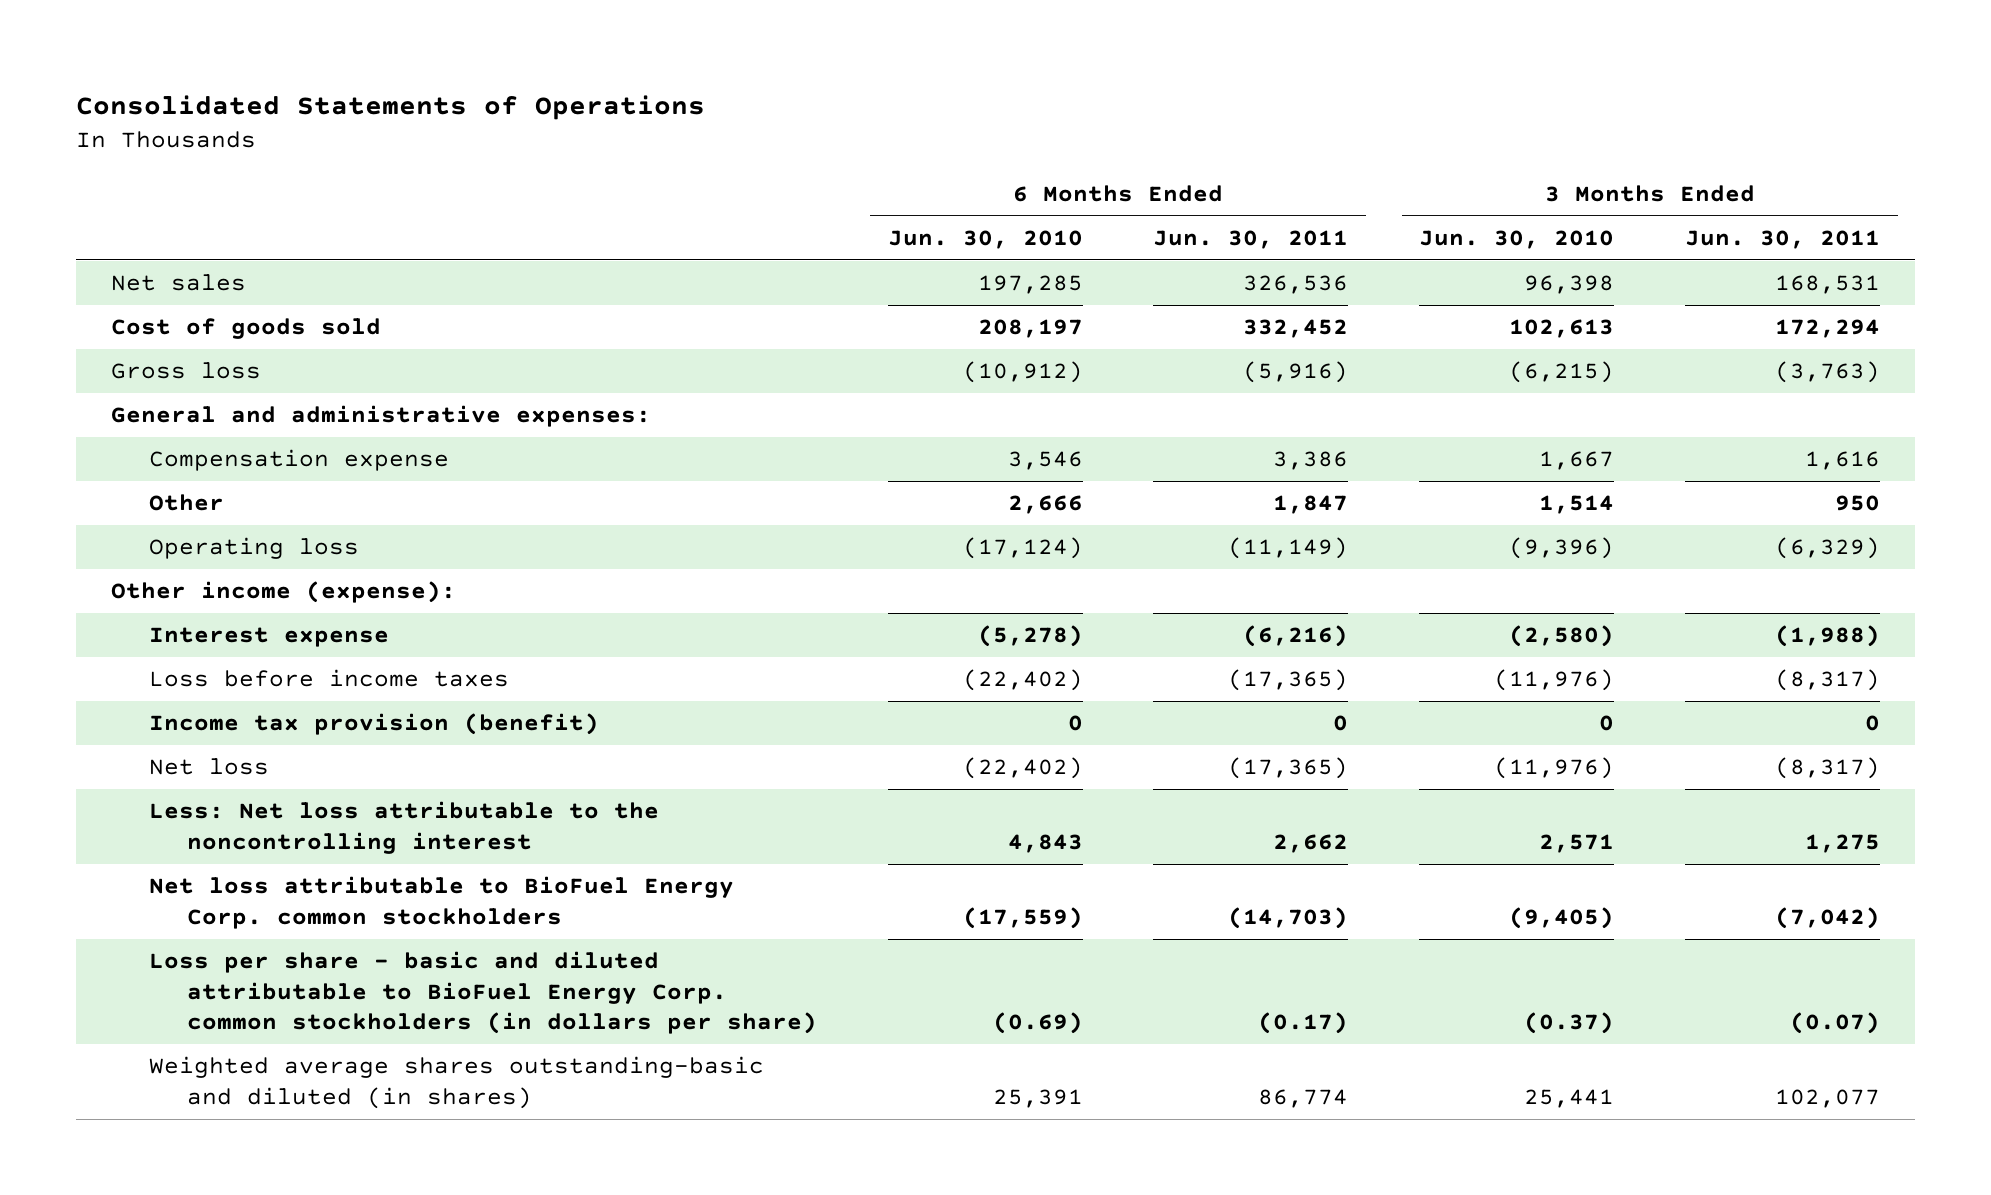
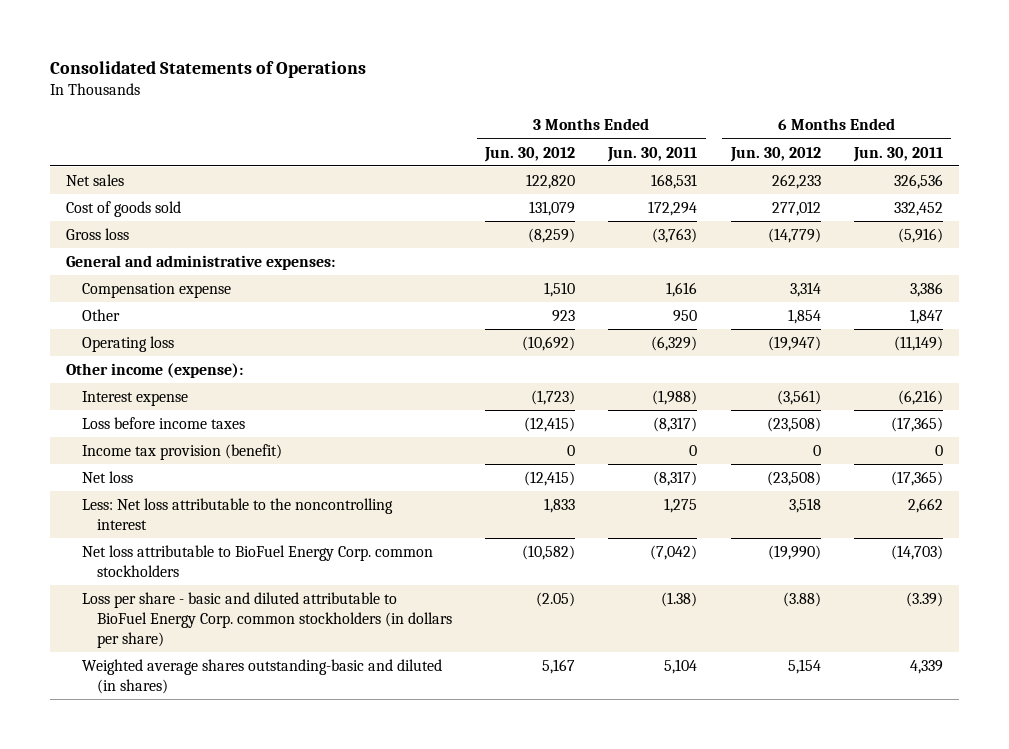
[887,230,1083,250] Jun. 30, 2010 -> none
[1419,230,1615,250] Jun. 30, 2010 -> none
none -> [484,146,576,162] Jun. 30, 2012
none -> [729,146,821,162] Jun. 30, 2012
[1258,1012,1349,1035] (0.17) -> [905,592,943,608] (3.39)
[1790,1012,1881,1035] (0.07) -> [661,592,698,608] (1.38)
[1258,1088,1349,1108] 86,774 -> [909,660,943,675] 4,339
[1775,1088,1881,1108] 102,077 -> [664,659,698,675] 5,104

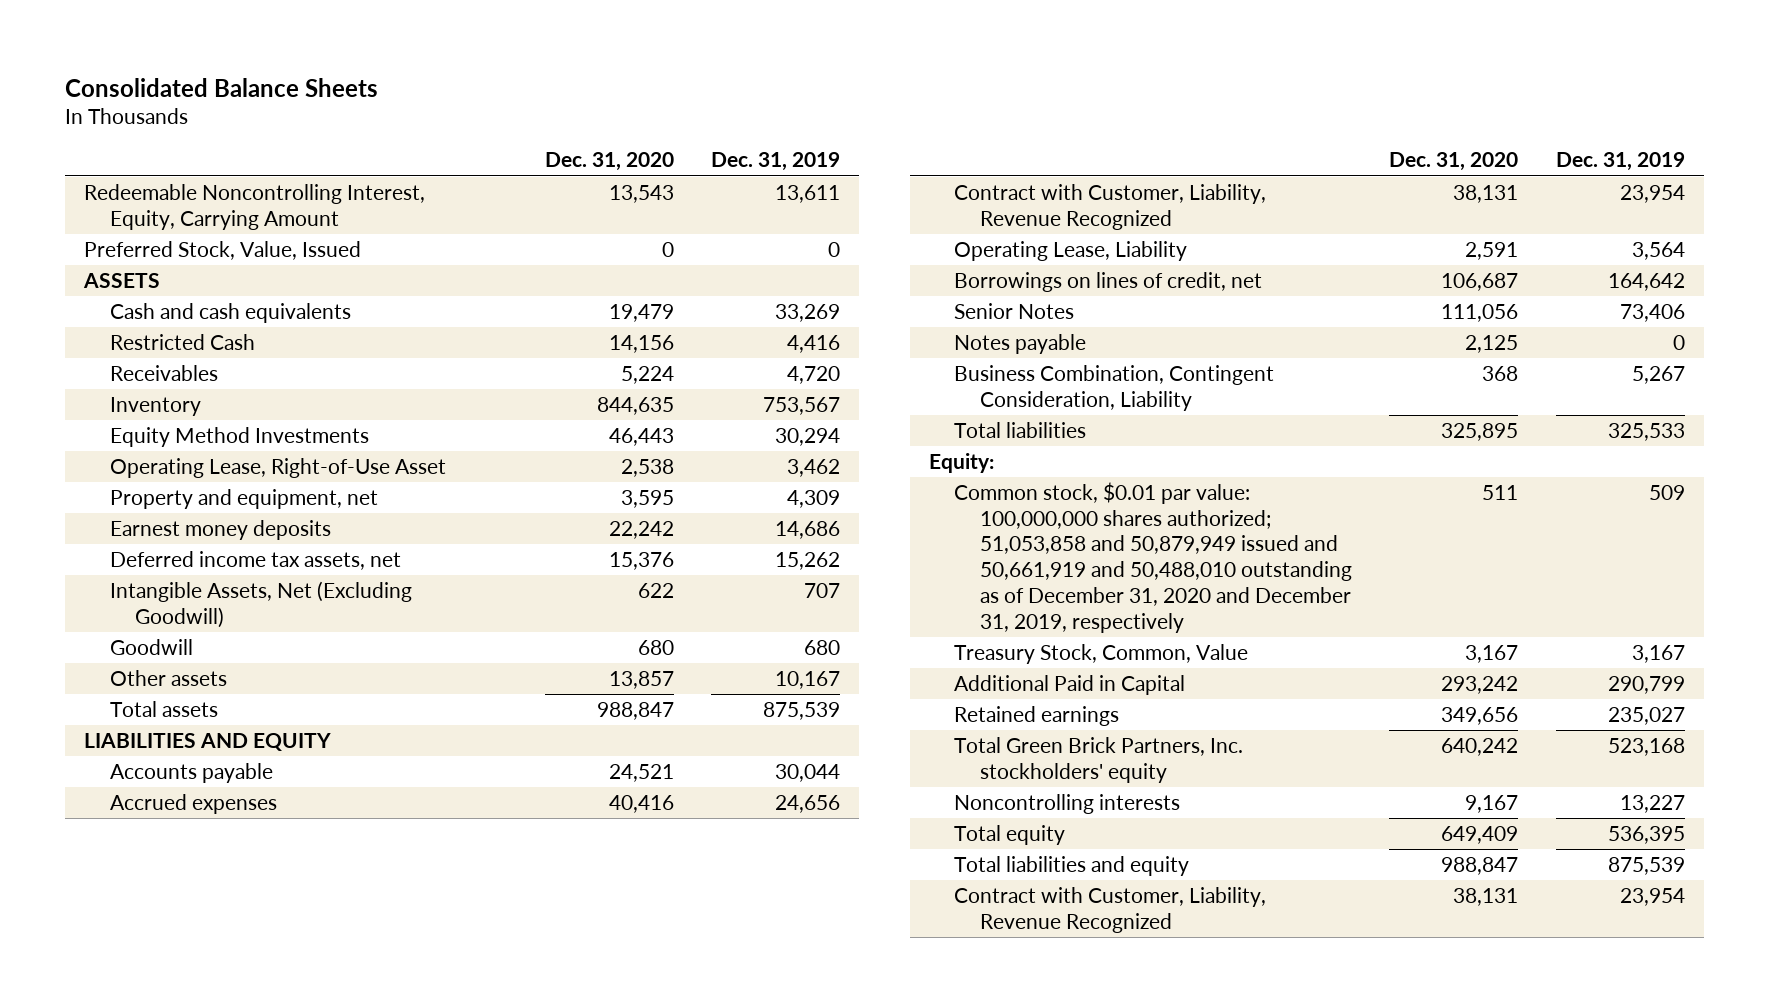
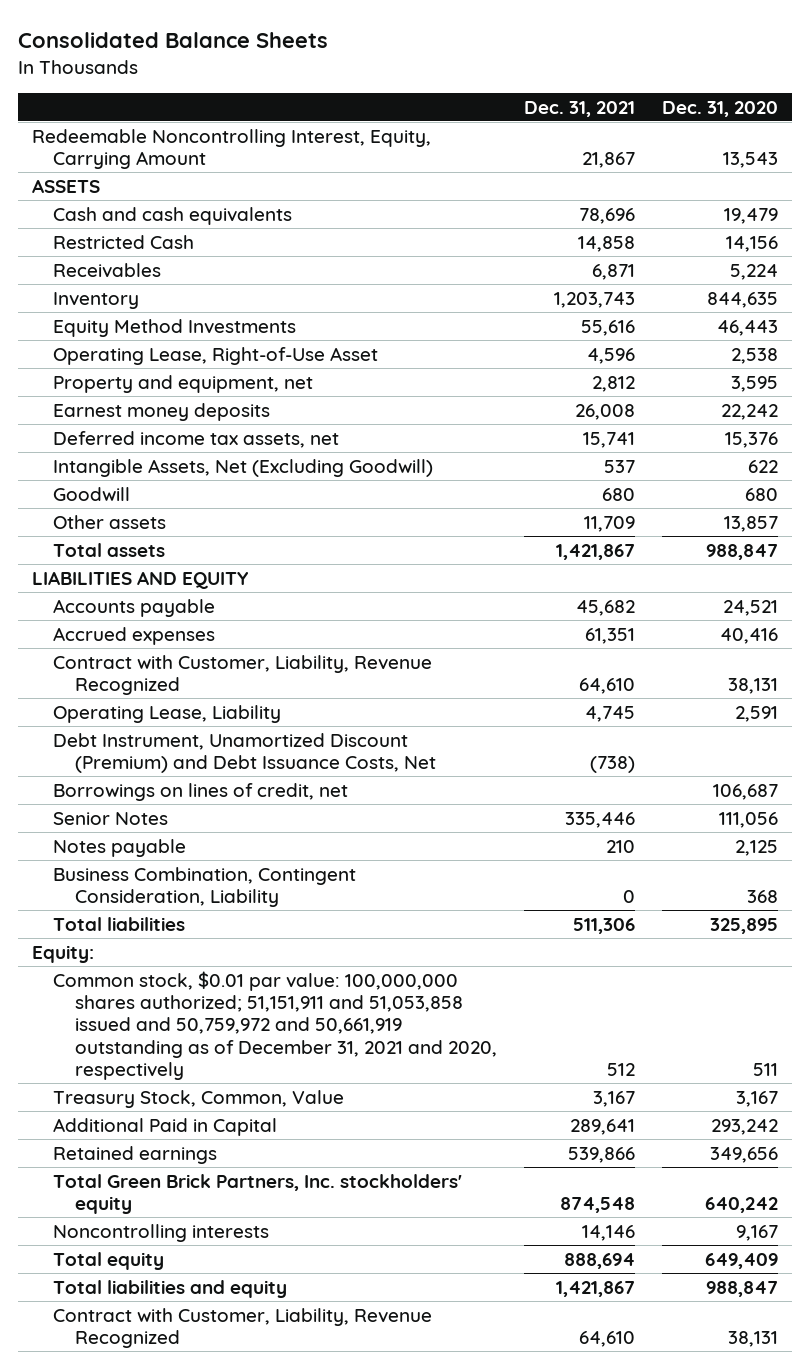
[711,152,841,172] Dec. 31, 2019 -> none
none -> [524,100,636,117] Dec. 31, 2021
[83,240,361,260] Preferred Stock, Value, Issued -> none
none -> [53,732,437,774] Debt Instrument, Unamortized Discount (Premium) and Debt Issuance Costs, Net
[954,481,1352,633] Common stock, $0.01 par value: 100,000,000 shares authorized; 51,053,858 and 50,879,949 issued and 50,661,919 and 50,488,010 outstanding as of December 31, 2020 and December 31, 2019, respectively -> [53,970,498,1081] Common stock, $0.01 par value: 100,000,000 shares authorized; 51,151,911 and 51,053,858 issued and 50,759,972 and 50,661,919 outstanding as of December 31, 2021 and 2020, respectively

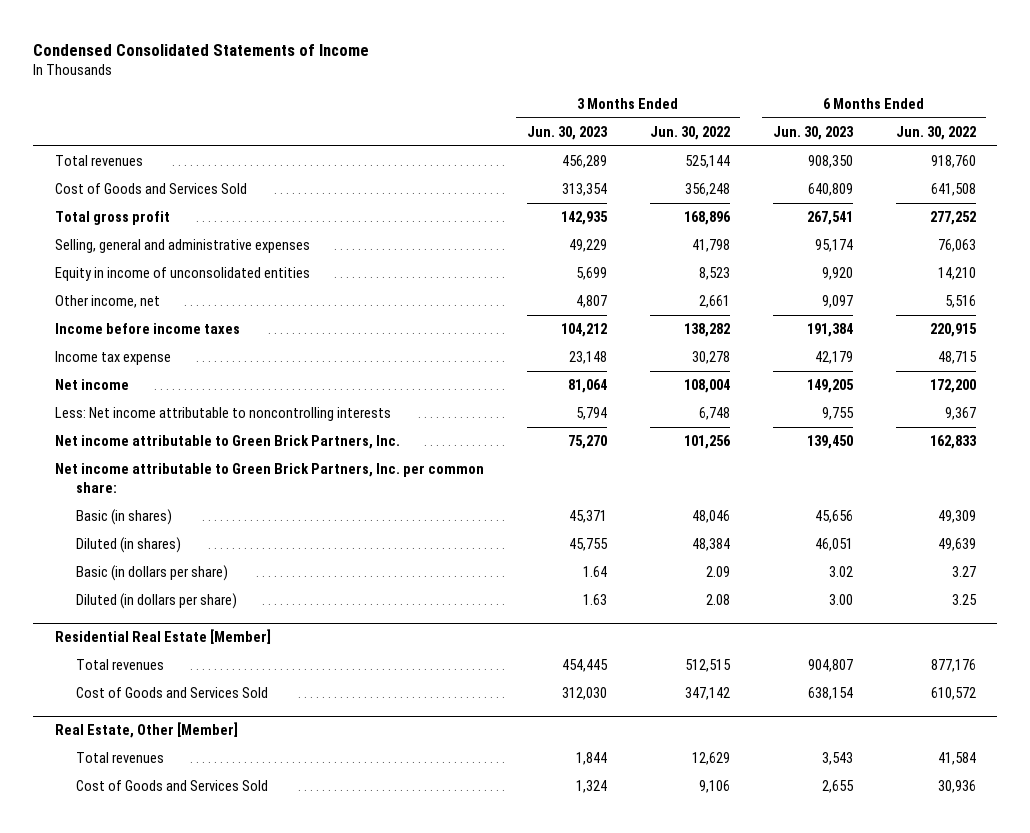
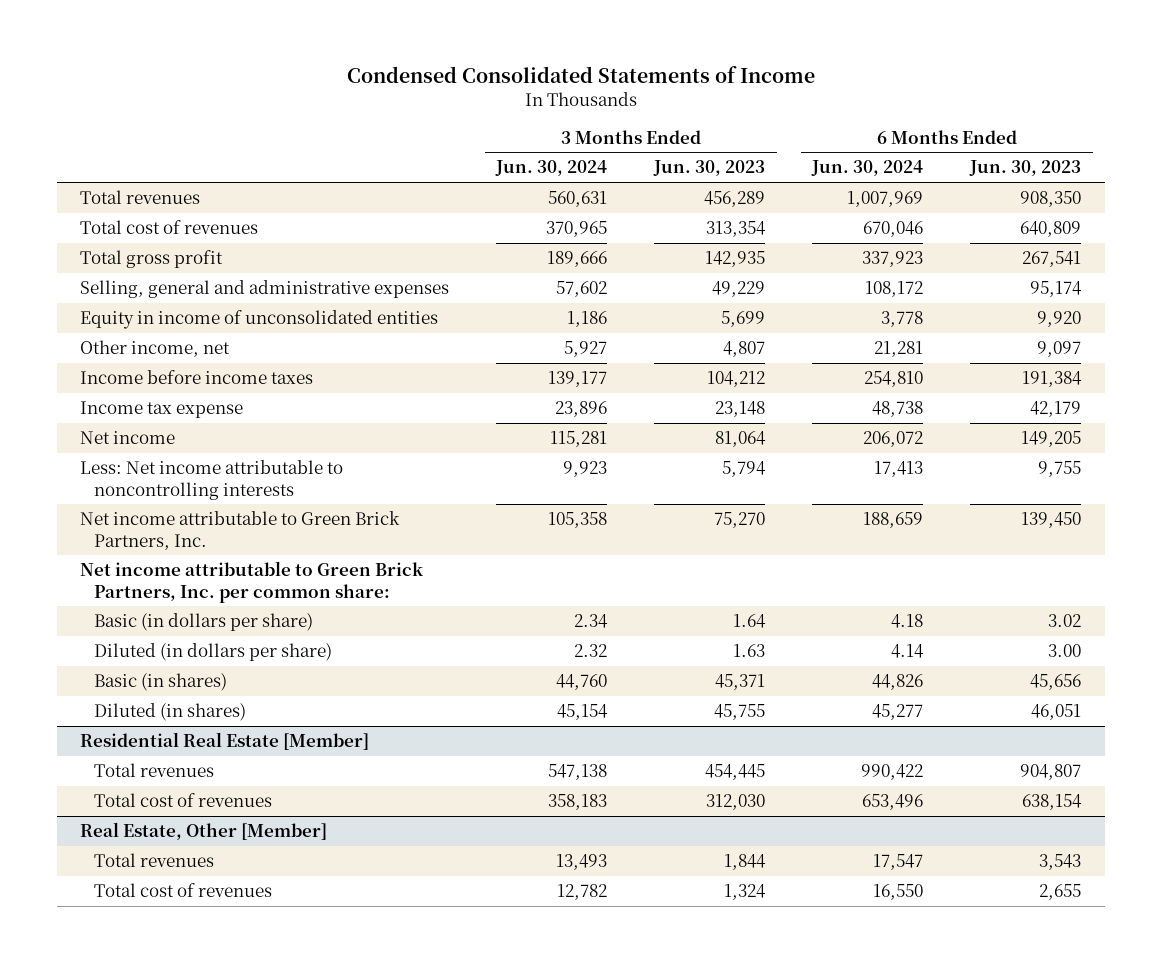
[649,125,730,140] Jun. 30, 2022 -> none
[895,125,976,140] Jun. 30, 2022 -> none
none -> [495,160,608,177] Jun. 30, 2024
none -> [811,160,924,177] Jun. 30, 2024
[54,183,247,195] Cost of Goods and Services Sold -> [80,220,259,235] Total cost of revenues
[76,509,173,526] Basic (in shares) -> [94,673,228,692] Basic (in shares)
[76,537,182,554] Diluted (in shares) -> [94,703,247,722] Diluted (in shares)
[76,687,269,699] Cost of Goods and Services Sold -> [94,793,273,808] Total cost of revenues
[76,780,269,792] Cost of Goods and Services Sold -> [94,883,273,898] Total cost of revenues

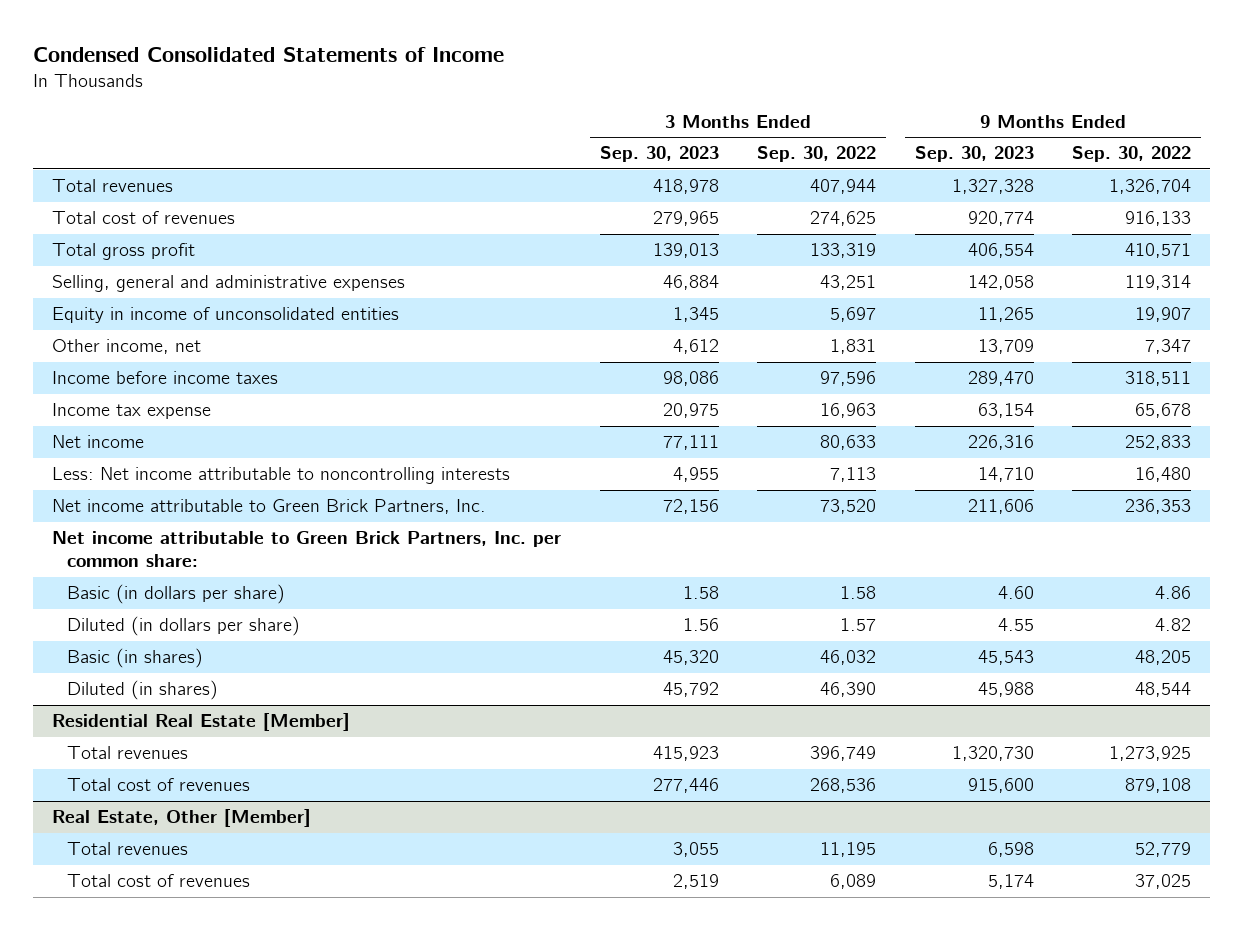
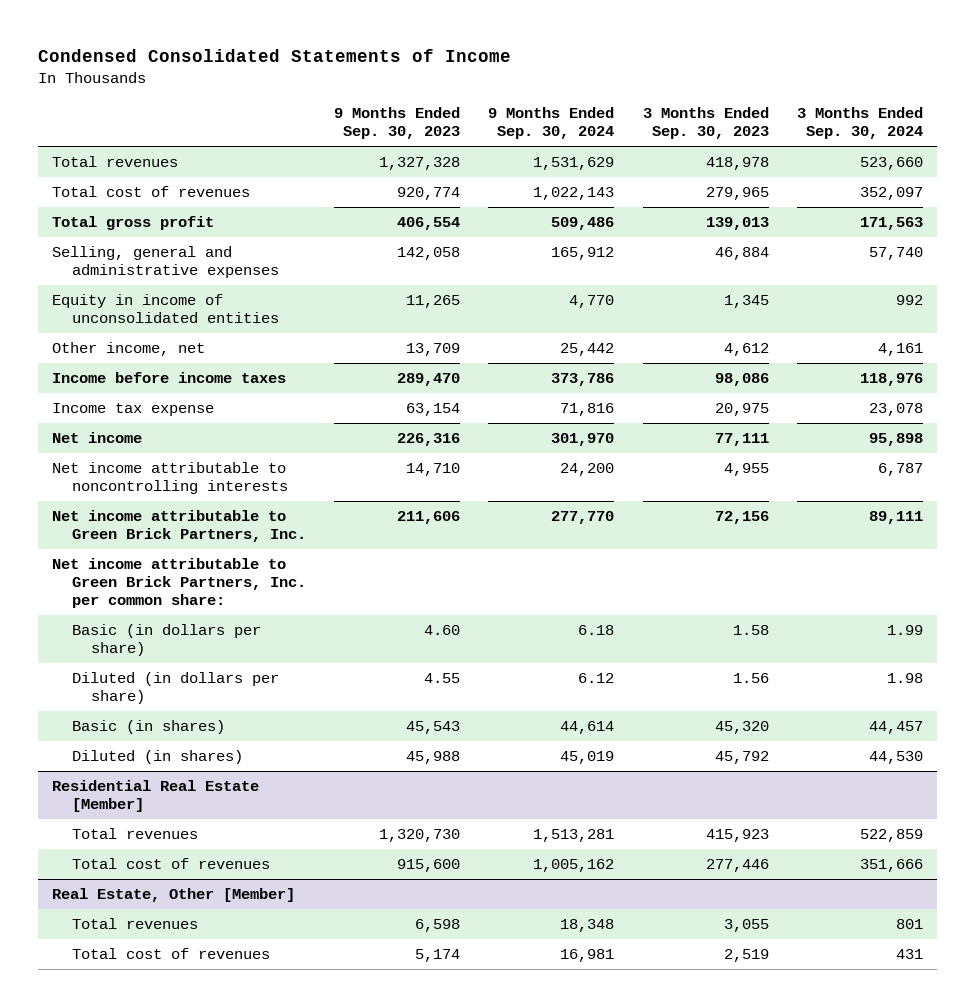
[757,146,877,163] Sep. 30, 2022 -> none
[1072,146,1192,163] Sep. 30, 2022 -> none
none -> [488,107,615,140] 9 Months Ended Sep. 30, 2024
none -> [797,107,924,140] 3 Months Ended Sep. 30, 2024
[52,467,511,485] Less: Net income attributable to noncontrolling interests -> [52,461,288,495] Net income attributable to noncontrolling interests

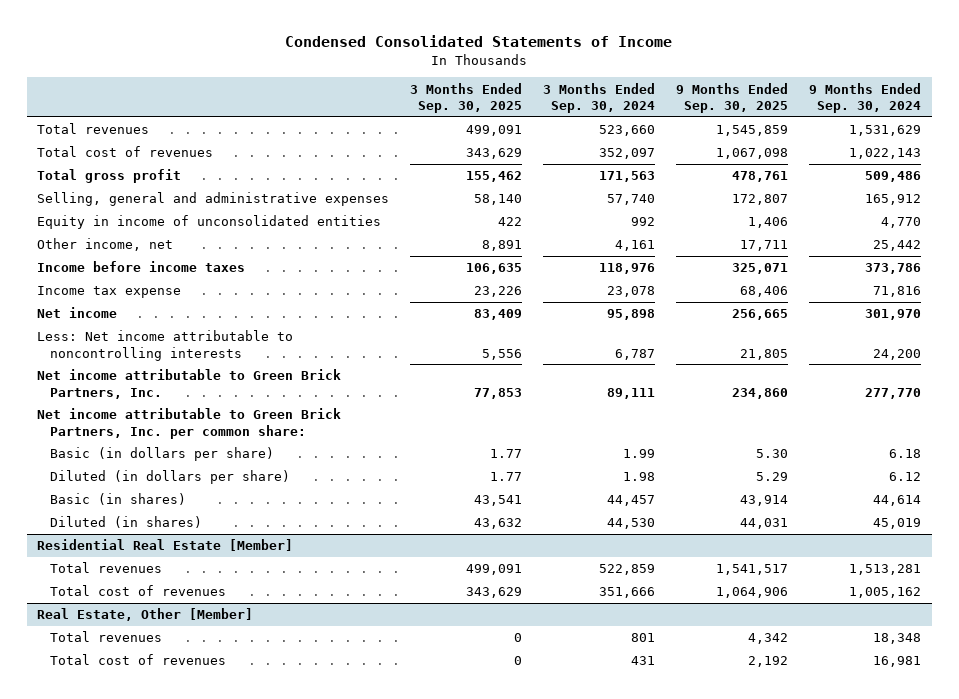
[334,107,461,140] 9 Months Ended Sep. 30, 2023 -> none
[642,107,769,140] 3 Months Ended Sep. 30, 2023 -> none
none -> [410,82,523,114] 3 Months Ended Sep. 30, 2025
none -> [676,82,789,114] 9 Months Ended Sep. 30, 2025
[52,461,288,495] Net income attributable to noncontrolling interests -> [37,330,294,361] Less: Net income attributable to noncontrolling interests

